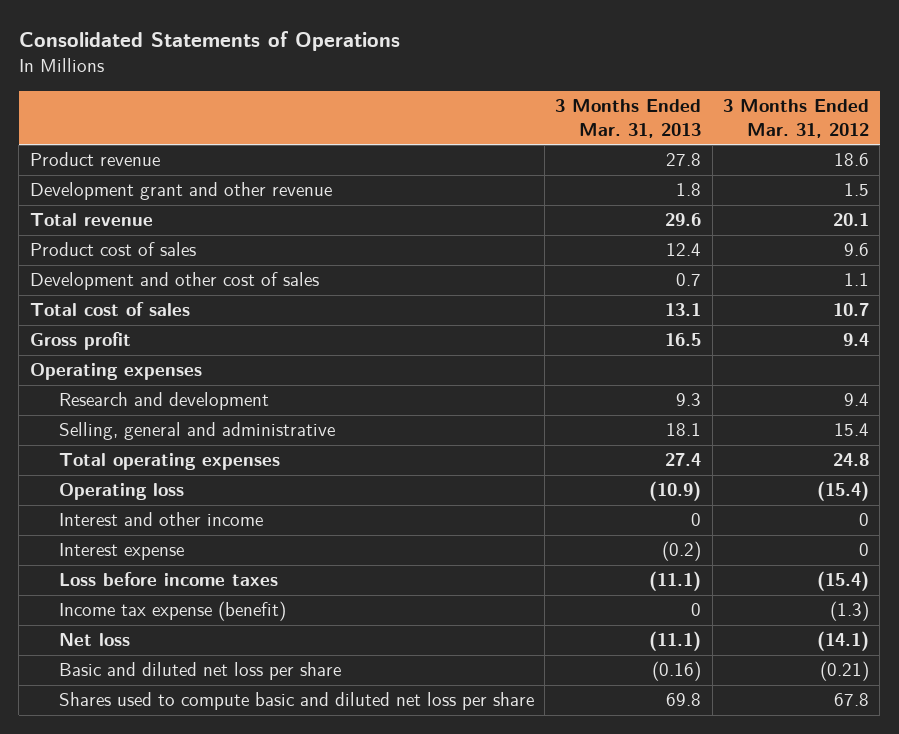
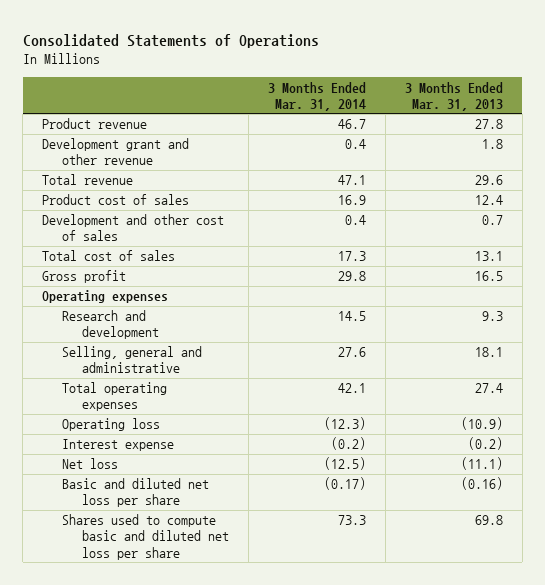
[723,98,870,138] 3 Months Ended Mar. 31, 2012 -> none
none -> [267,81,366,111] 3 Months Ended Mar. 31, 2014
[58,512,263,527] Interest and other income -> none
[58,572,278,587] Loss before income taxes -> none
[58,601,286,622] Income tax expense (benefit) -> none

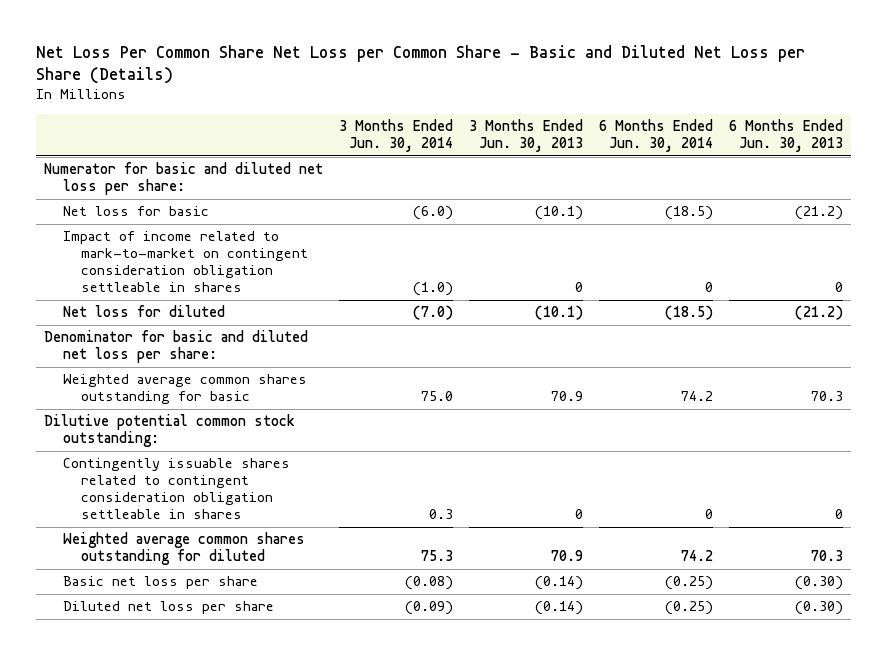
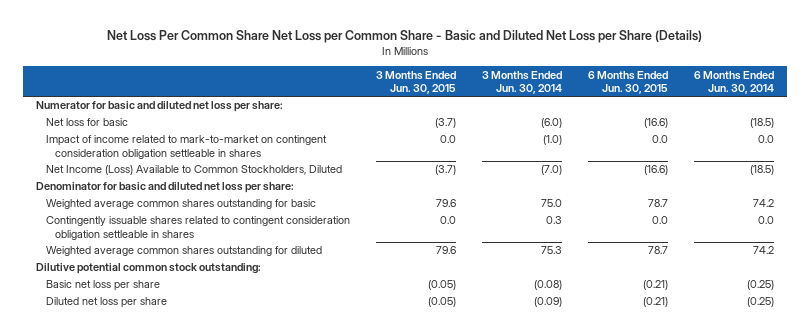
[468,119,583,153] 3 Months Ended Jun. 30, 2013 -> none
[729,119,844,153] 6 Months Ended Jun. 30, 2013 -> none
none -> [375,70,456,94] 3 Months Ended Jun. 30, 2015
none -> [587,70,668,94] 6 Months Ended Jun. 30, 2015
[705,282,714,293] 0 -> [758,135,775,144] 0.0
[62,305,225,318] Net loss for diluted -> [45,165,342,176] Net Income (Loss) Available to Common Stockholders, Diluted
[705,509,714,520] 0 -> [758,216,775,225] 0.0
[43,414,295,448] Dilutive potential common stock outstanding: -> [36,263,262,275] Dilutive potential common stock outstanding:

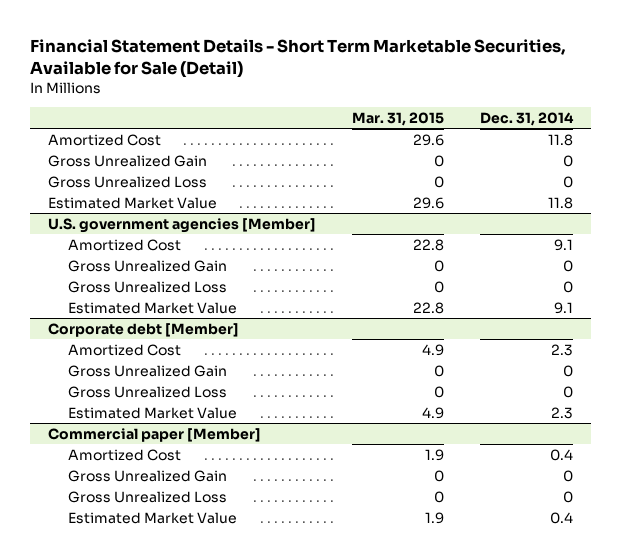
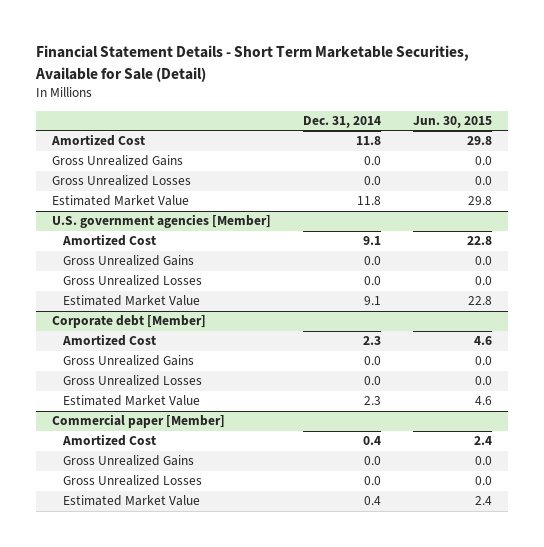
[352,111,445,126] Mar. 31, 2015 -> none
none -> [413,116,493,129] Jun. 30, 2015
[47,154,207,167] Gross Unrealized Gain -> [52,155,184,167] Gross Unrealized Gains
[563,154,574,167] 0 -> [364,156,382,166] 0.0
[47,175,207,188] Gross Unrealized Loss -> [52,175,192,187] Gross Unrealized Losses
[563,175,574,188] 0 -> [364,176,382,186] 0.0
[68,259,228,272] Gross Unrealized Gain -> [63,255,195,267] Gross Unrealized Gains
[563,259,574,272] 0 -> [364,256,382,266] 0.0
[68,280,228,293] Gross Unrealized Loss -> [63,275,203,287] Gross Unrealized Losses
[563,280,574,293] 0 -> [364,276,382,286] 0.0
[68,364,228,377] Gross Unrealized Gain -> [63,355,195,367] Gross Unrealized Gains
[563,364,574,377] 0 -> [364,356,382,366] 0.0
[68,385,228,398] Gross Unrealized Loss -> [63,375,203,387] Gross Unrealized Losses
[563,385,574,398] 0 -> [364,376,382,386] 0.0
[68,469,228,482] Gross Unrealized Gain -> [63,455,195,467] Gross Unrealized Gains
[563,469,574,482] 0 -> [364,456,382,466] 0.0
[68,490,228,503] Gross Unrealized Loss -> [63,475,203,487] Gross Unrealized Losses
[563,490,574,503] 0 -> [364,476,382,486] 0.0

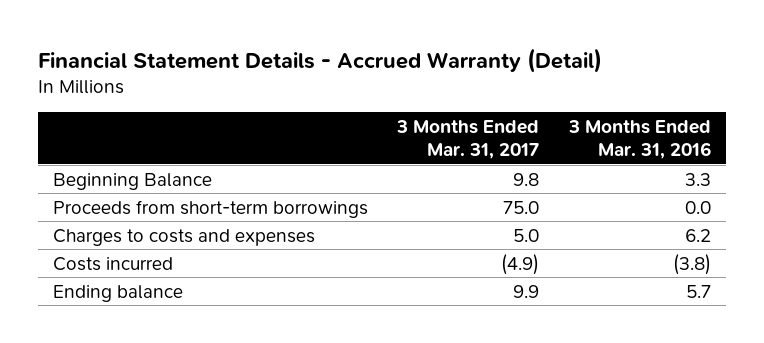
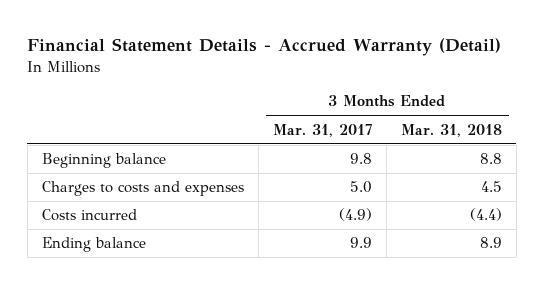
[567,119,711,160] 3 Months Ended Mar. 31, 2016 -> none
none -> [400,123,502,137] Mar. 31, 2018
[52,199,368,218] Proceeds from short-term borrowings -> none
[52,172,212,190] Beginning Balance -> [41,153,166,169] Beginning balance

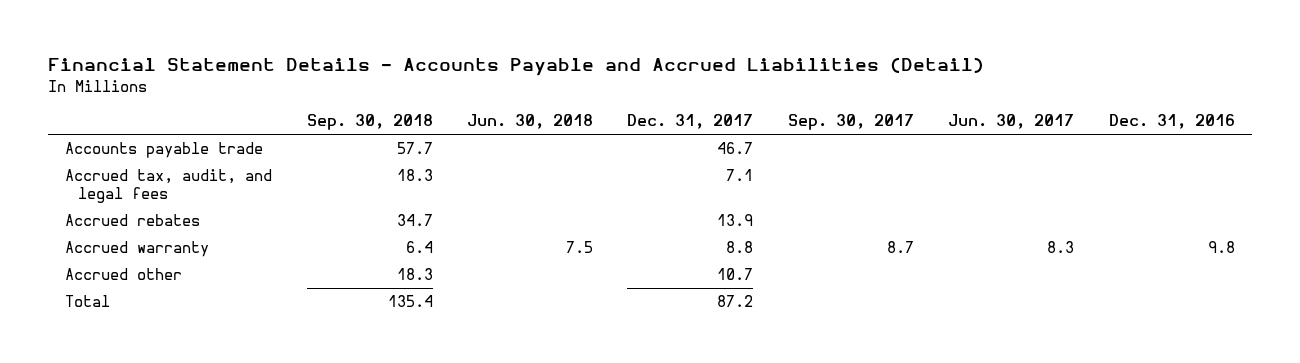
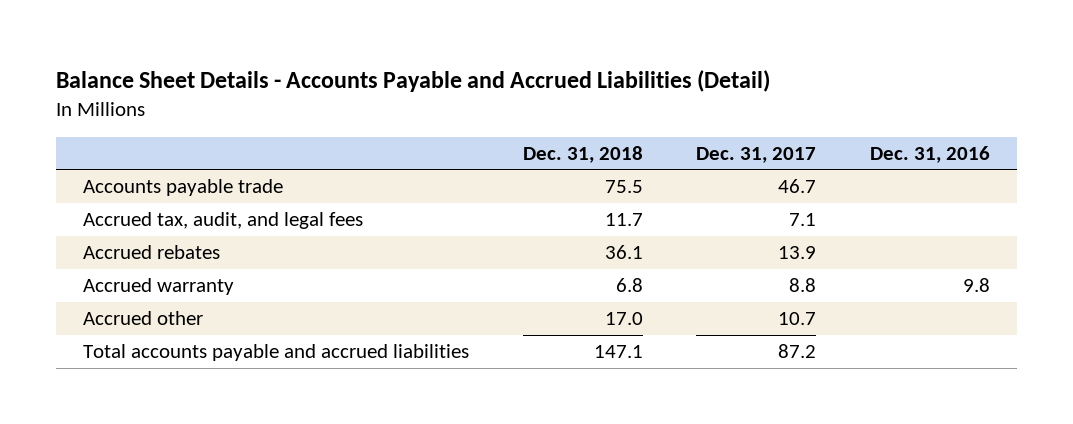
[47,57,984,77] Financial Statement Details - Accounts Payable and Accrued Liabilities (Detail) -> [56,70,771,93] Balance Sheet Details - Accounts Payable and Accrued Liabilities (Detail)
[306,114,433,131] Sep. 30, 2018 -> none
[466,114,593,130] Jun. 30, 2018 -> none
[787,114,914,131] Sep. 30, 2017 -> none
[948,114,1075,130] Jun. 30, 2017 -> none
none -> [522,145,643,163] Dec. 31, 2018
[65,295,111,308] Total -> [83,344,470,362] Total accounts payable and accrued liabilities

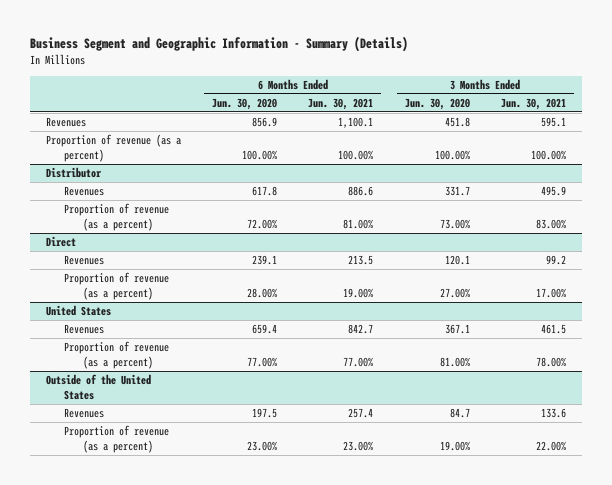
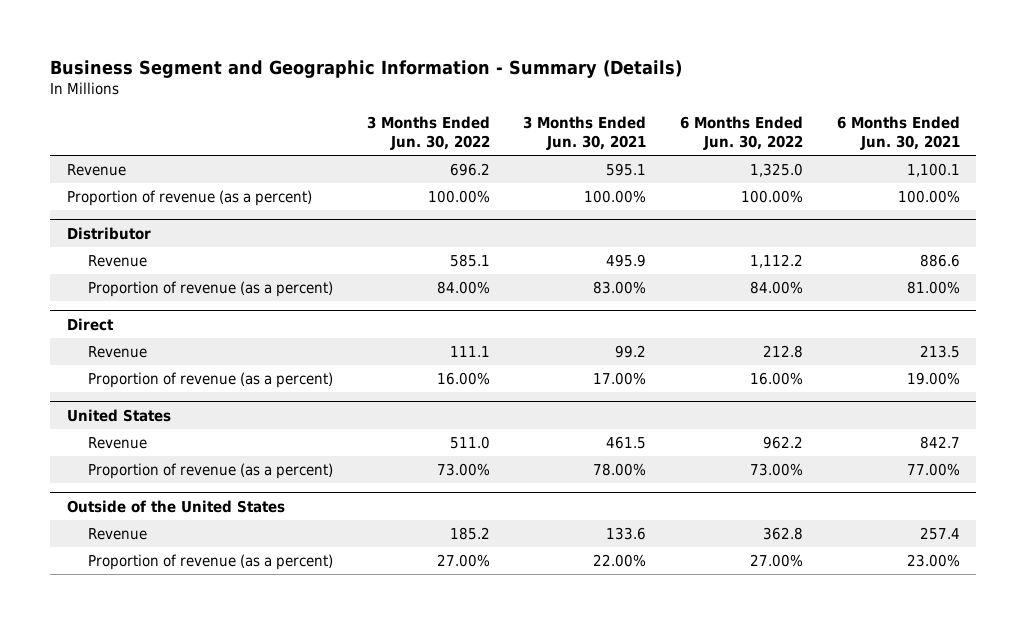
[211,97,277,110] Jun. 30, 2020 -> none
[404,97,470,110] Jun. 30, 2020 -> none
none -> [366,116,490,151] 3 Months Ended Jun. 30, 2022
none -> [679,116,803,151] 6 Months Ended Jun. 30, 2022
[45,117,86,128] Revenues -> [67,164,127,177] Revenue
[64,186,105,197] Revenues -> [88,255,148,268] Revenue
[64,255,105,266] Revenues -> [88,346,148,359] Revenue
[64,324,105,335] Revenues -> [88,437,148,450] Revenue
[64,408,105,419] Revenues -> [88,528,148,541] Revenue

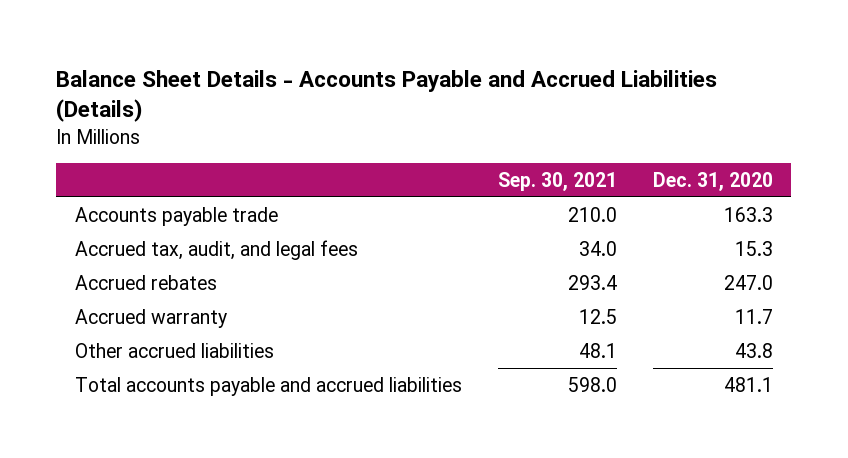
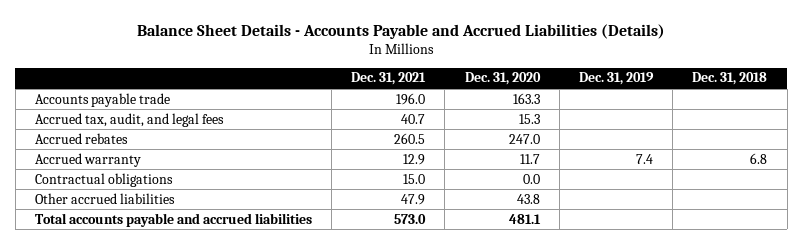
[497,171,617,191] Sep. 30, 2021 -> none
none -> [351,72,427,86] Dec. 31, 2021
none -> [579,72,655,86] Dec. 31, 2019
none -> [692,72,768,86] Dec. 31, 2018
none -> [34,172,173,187] Contractual obligations

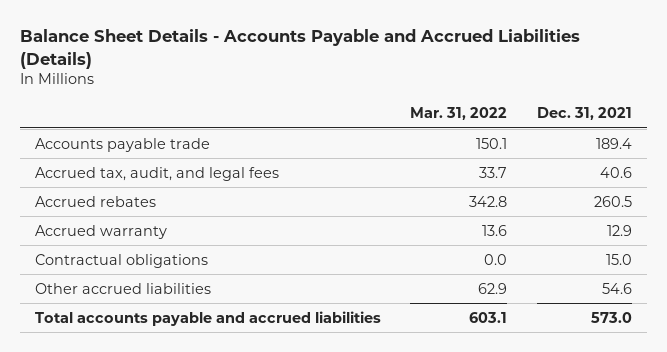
[464,72,541,86] Dec. 31, 2020 -> none
[579,72,655,86] Dec. 31, 2019 -> none
[692,72,768,86] Dec. 31, 2018 -> none
none -> [410,107,508,121] Mar. 31, 2022
[396,92,426,105] 196.0 -> [595,137,632,149] 189.4
[401,113,426,124] 40.7 -> [599,166,632,178] 40.6
[401,193,426,205] 47.9 -> [601,282,632,294] 54.6

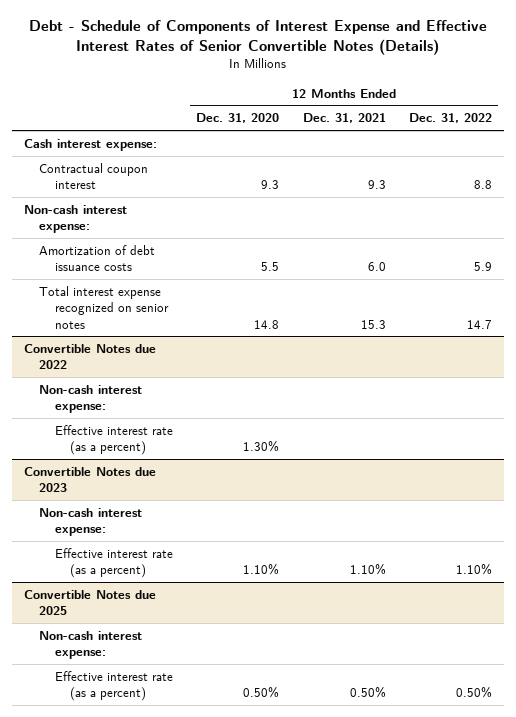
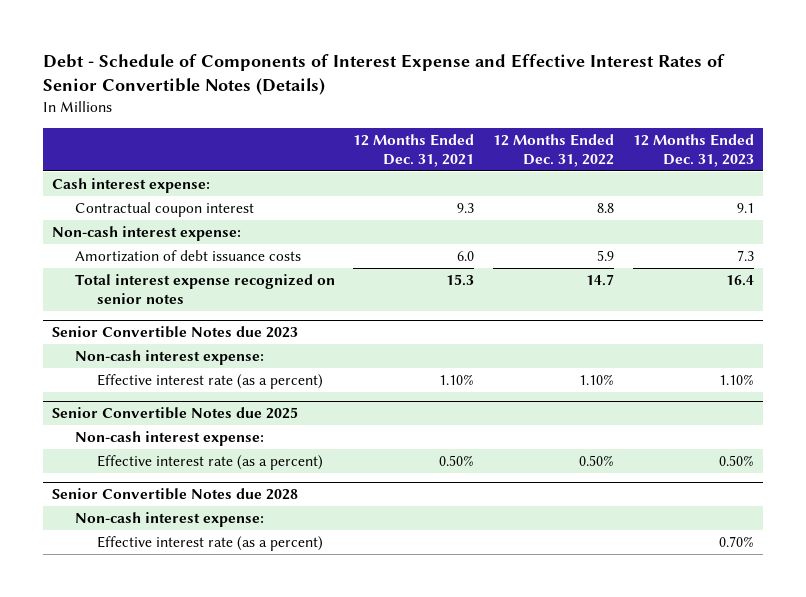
[196,113,280,124] Dec. 31, 2020 -> none
none -> [632,134,754,167] 12 Months Ended Dec. 31, 2023
[23,343,156,370] Convertible Notes due 2022 -> none
[39,384,143,414] Non-cash interest expense: -> none
[54,424,173,456] Effective interest rate (as a percent) -> none
[23,466,156,493] Convertible Notes due 2023 -> [52,326,299,339] Senior Convertible Notes due 2023
[23,589,156,616] Convertible Notes due 2025 -> [52,407,299,420] Senior Convertible Notes due 2025
none -> [52,488,299,501] Senior Convertible Notes due 2028
none -> [74,512,264,528] Non-cash interest expense:
none -> [96,536,323,552] Effective interest rate (as a percent)

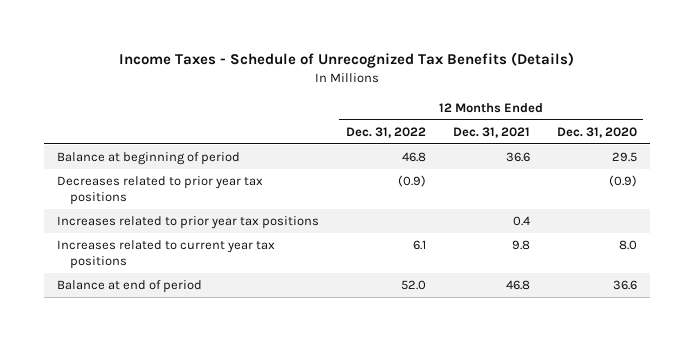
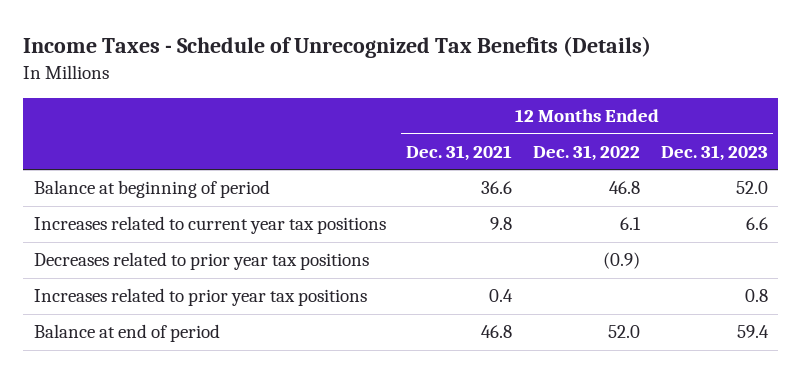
[556,126,637,138] Dec. 31, 2020 -> none
none -> [660,144,768,161] Dec. 31, 2023
[57,240,276,269] Increases related to current year tax positions -> [33,216,386,235] Increases related to current year tax positions

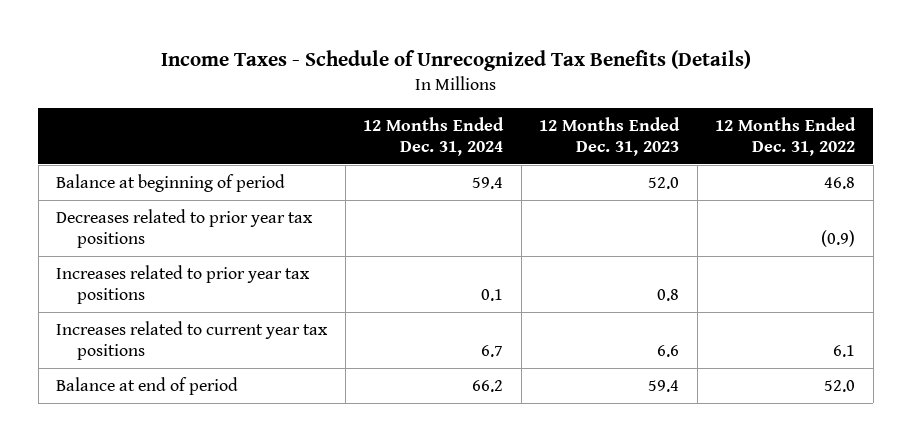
[406,144,513,161] Dec. 31, 2021 -> none
none -> [363,116,505,156] 12 Months Ended Dec. 31, 2024
[33,216,386,235] Increases related to current year tax positions -> [56,320,329,360] Increases related to current year tax positions

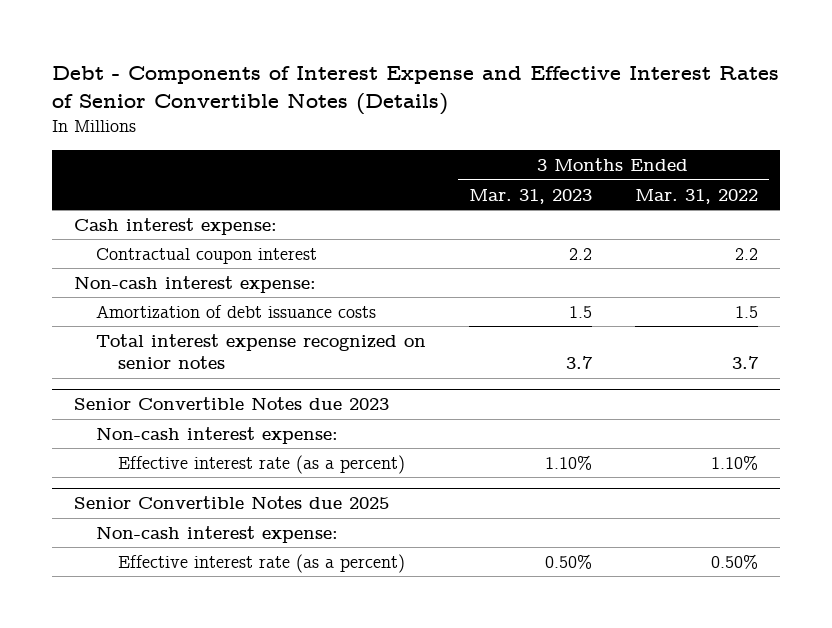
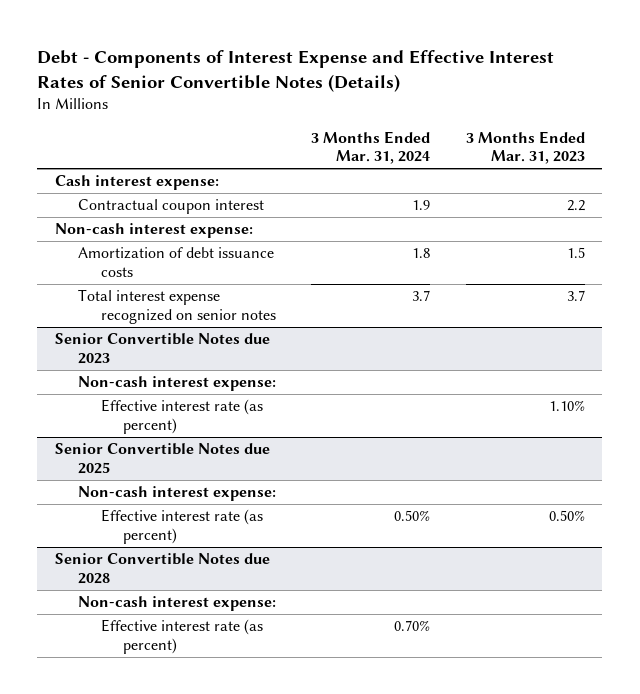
[634,188,758,204] Mar. 31, 2022 -> none
none -> [311,130,431,165] 3 Months Ended Mar. 31, 2024
[117,454,405,474] Effective interest rate (as a percent) -> [100,399,263,435] Effective interest rate (as percent)
[117,553,405,573] Effective interest rate (as a percent) -> [100,509,263,545] Effective interest rate (as percent)
none -> [55,553,271,585] Senior Convertible Notes due 2028
none -> [77,596,276,612] Non-cash interest expense:
none -> [100,619,263,655] Effective interest rate (as percent)

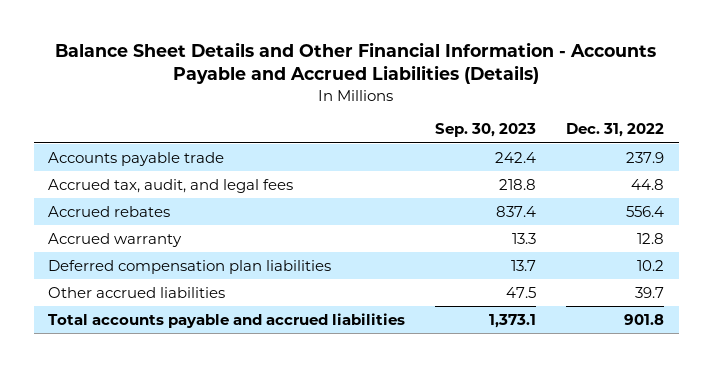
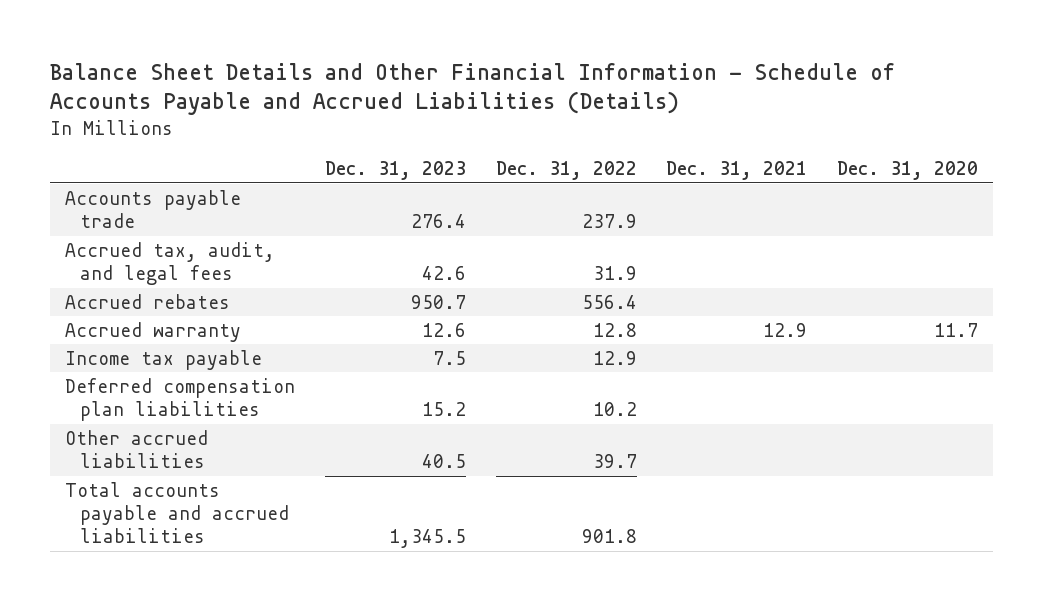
[55,41,657,85] Balance Sheet Details and Other Financial Information - Accounts Payable and Accrued Liabilities (Details) -> [50,62,896,116] Balance Sheet Details and Other Financial Information - Schedule of Accounts Payable and Accrued Liabilities (Details)
[435,123,537,138] Sep. 30, 2023 -> none
none -> [324,160,466,180] Dec. 31, 2023
none -> [666,160,808,180] Dec. 31, 2021
none -> [837,160,979,180] Dec. 31, 2020
[631,178,665,190] 44.8 -> [592,266,637,281] 31.9
none -> [65,349,263,370] Income tax payable

